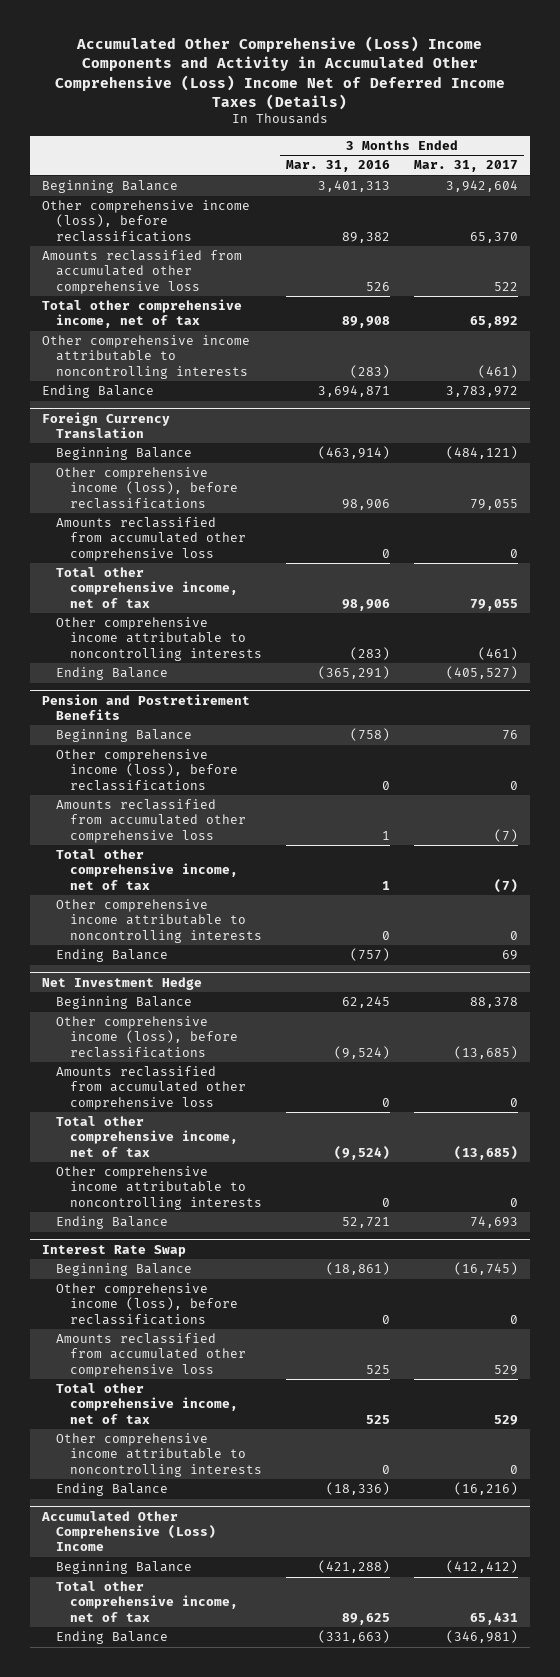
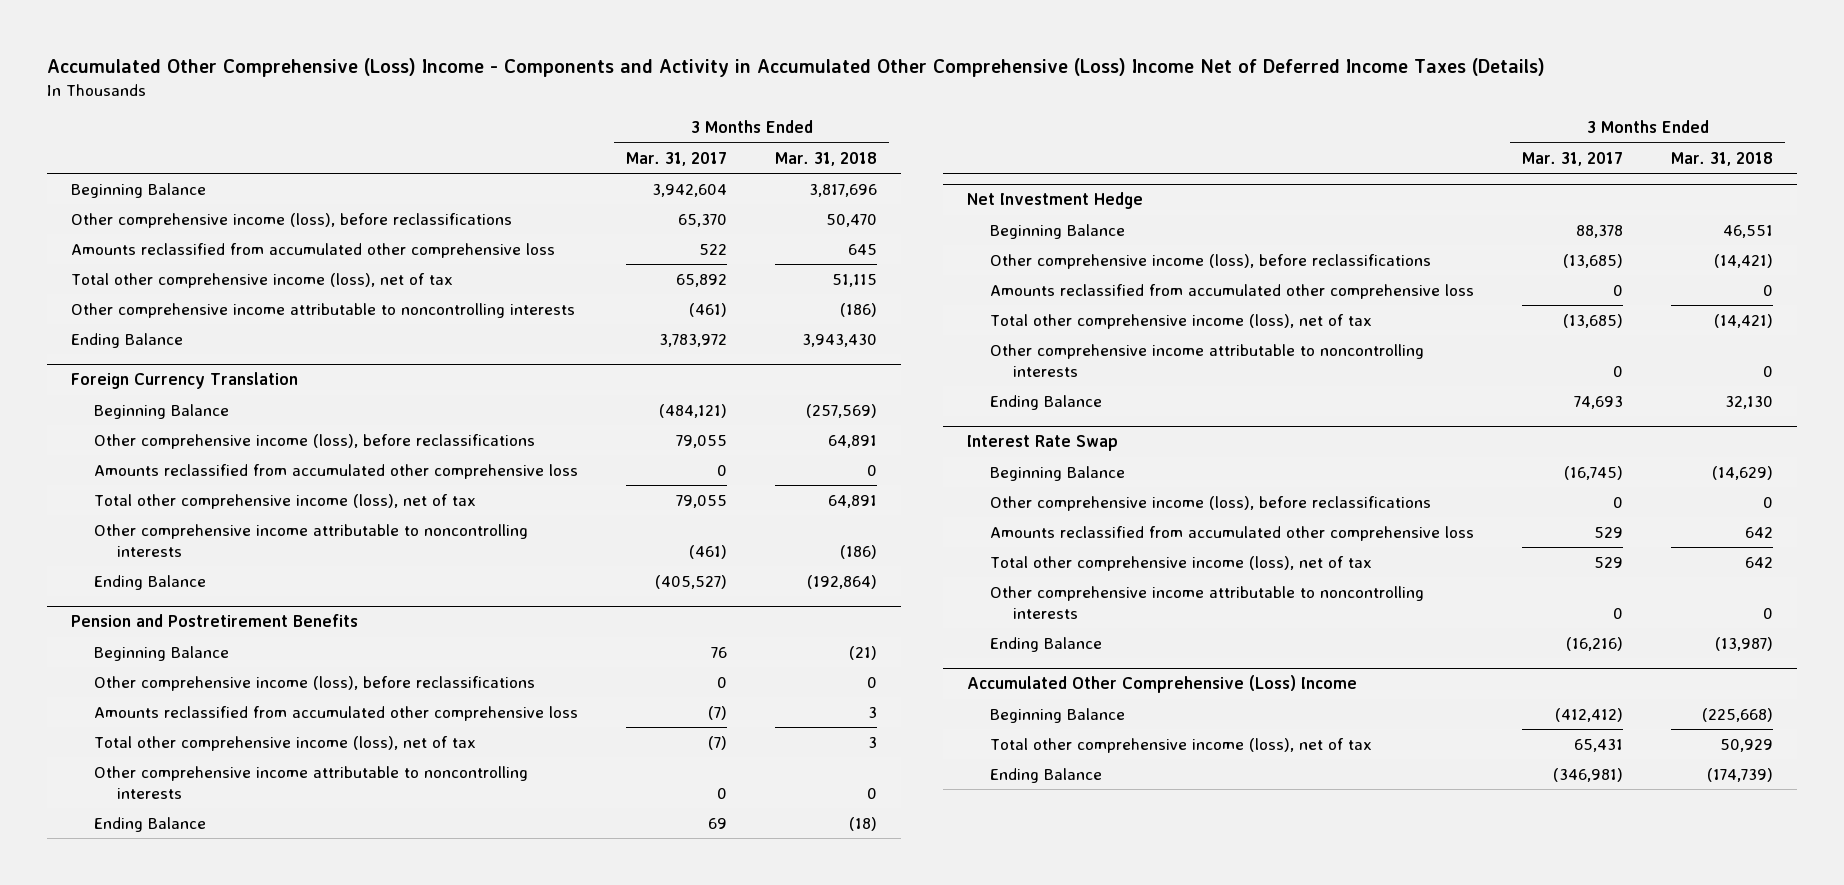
[55,36,506,110] Accumulated Other Comprehensive (Loss) Income Components and Activity in Accumulated Other Comprehensive (Loss) Income Net of Deferred Income Taxes (Details) -> [46,58,1545,78] Accumulated Other Comprehensive (Loss) Income - Components and Activity in Accumulated Other Comprehensive (Loss) Income Net of Deferred Income Taxes (Details)
[285,160,390,173] Mar. 31, 2016 -> none
none -> [774,151,877,166] Mar. 31, 2018
[42,299,243,329] Total other comprehensive income, net of tax -> [70,272,453,288] Total other comprehensive income (loss), net of tax
[56,567,238,608] Total other comprehensive income, net of tax -> [94,493,477,509] Total other comprehensive income (loss), net of tax
[56,849,238,890] Total other comprehensive income, net of tax -> [94,735,477,751] Total other comprehensive income (loss), net of tax
[56,1116,238,1157] Total other comprehensive income, net of tax -> [990,313,1373,329] Total other comprehensive income (loss), net of tax
[56,1383,238,1424] Total other comprehensive income, net of tax -> [990,555,1373,571] Total other comprehensive income (loss), net of tax
[56,1581,238,1622] Total other comprehensive income, net of tax -> [990,737,1373,753] Total other comprehensive income (loss), net of tax

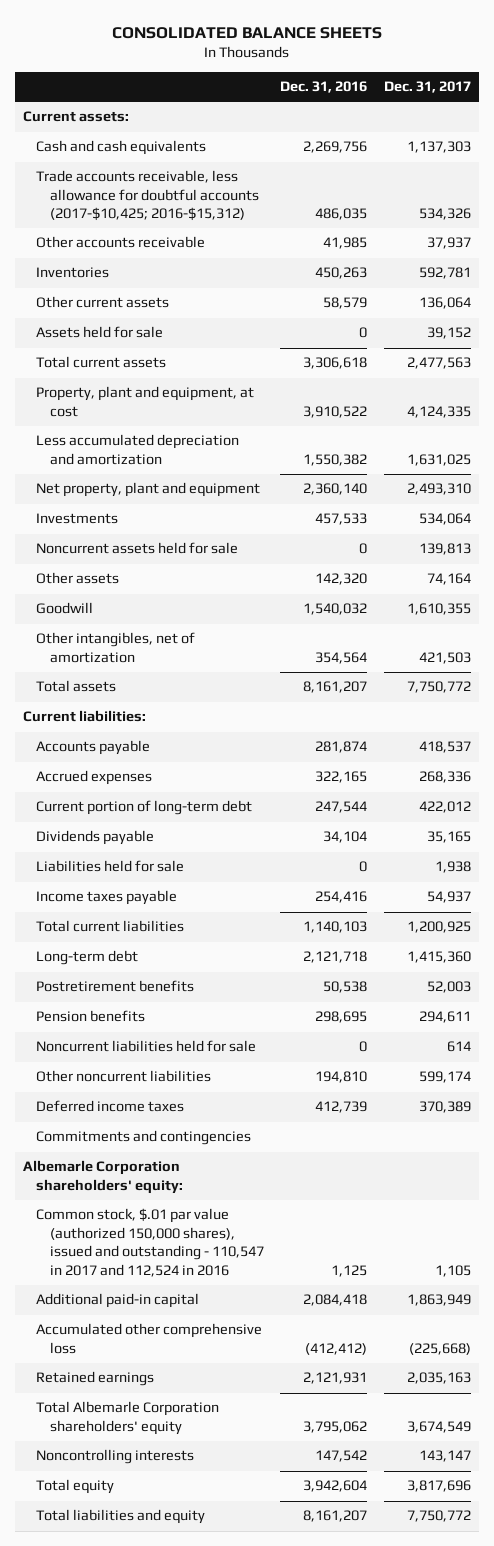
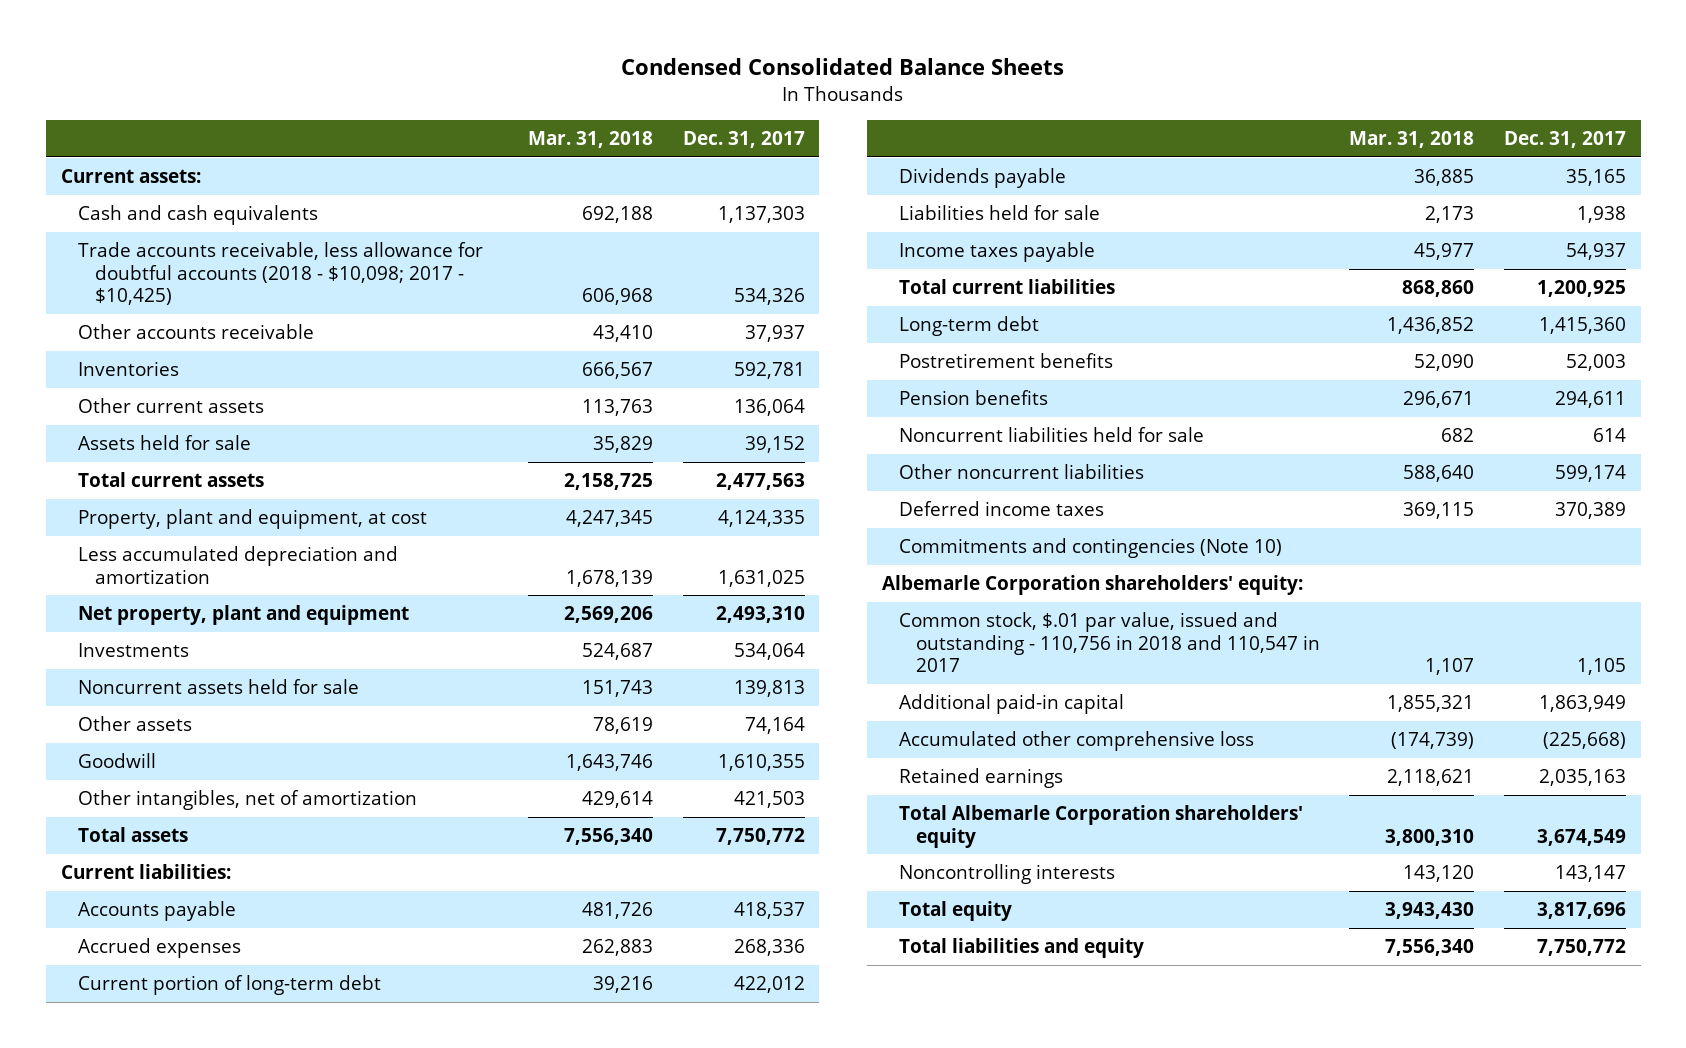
[112,26,383,39] CONSOLIDATED BALANCE SHEETS -> [621,58,1065,76] Condensed Consolidated Balance Sheets
[280,81,368,94] Dec. 31, 2016 -> none
none -> [528,130,654,148] Mar. 31, 2018
[36,170,259,222] Trade accounts receivable, less allowance for doubtful accounts (2017-$10,425; 2016-$15,312) -> [77,242,483,306] Trade accounts receivable, less allowance for doubtful accounts (2018 - $10,098; 2017 - $10,425)
[36,1130,252,1146] Commitments and contingencies -> [898,538,1282,559] Commitments and contingencies (Note 10)
[36,1208,264,1277] Common stock, $.01 par value (authorized 150,000 shares), issued and outstanding - 110,547 in 2017 and 112,524 in 2016 -> [898,612,1321,673] Common stock, $.01 par value, issued and outstanding - 110,756 in 2018 and 110,547 in 2017

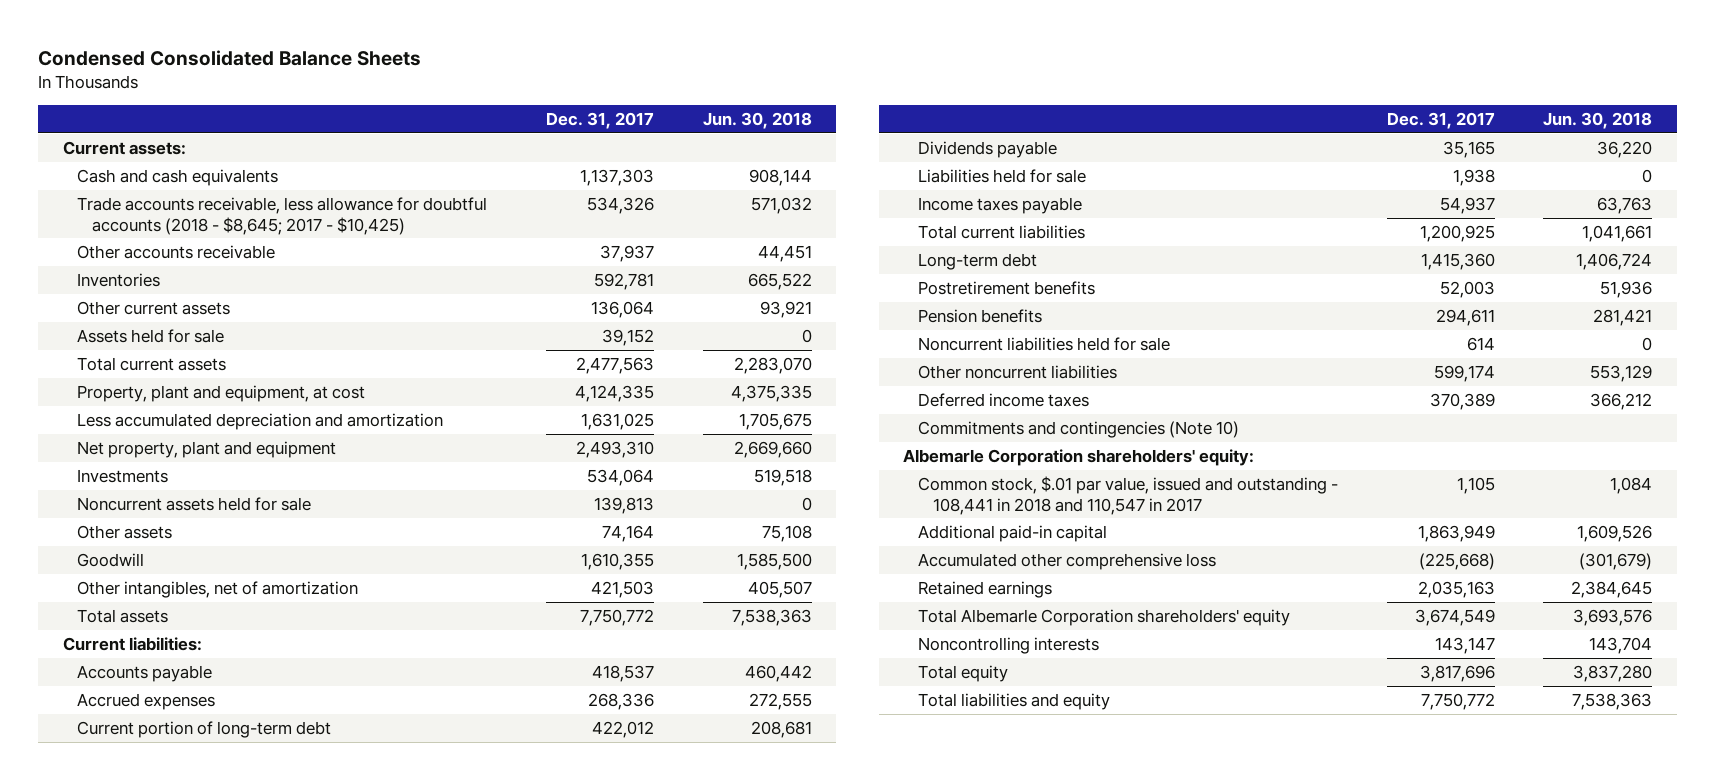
[528,130,654,148] Mar. 31, 2018 -> none
none -> [702,112,812,130] Jun. 30, 2018
[77,242,483,306] Trade accounts receivable, less allowance for doubtful accounts (2018 - $10,098; 2017 - $10,425) -> [77,196,488,235] Trade accounts receivable, less allowance for doubtful accounts (2018 - $8,645; 2017 - $10,425)
[898,612,1321,673] Common stock, $.01 par value, issued and outstanding - 110,756 in 2018 and 110,547 in 2017 -> [918,475,1339,515] Common stock, $.01 par value, issued and outstanding - 108,441 in 2018 and 110,547 in 2017

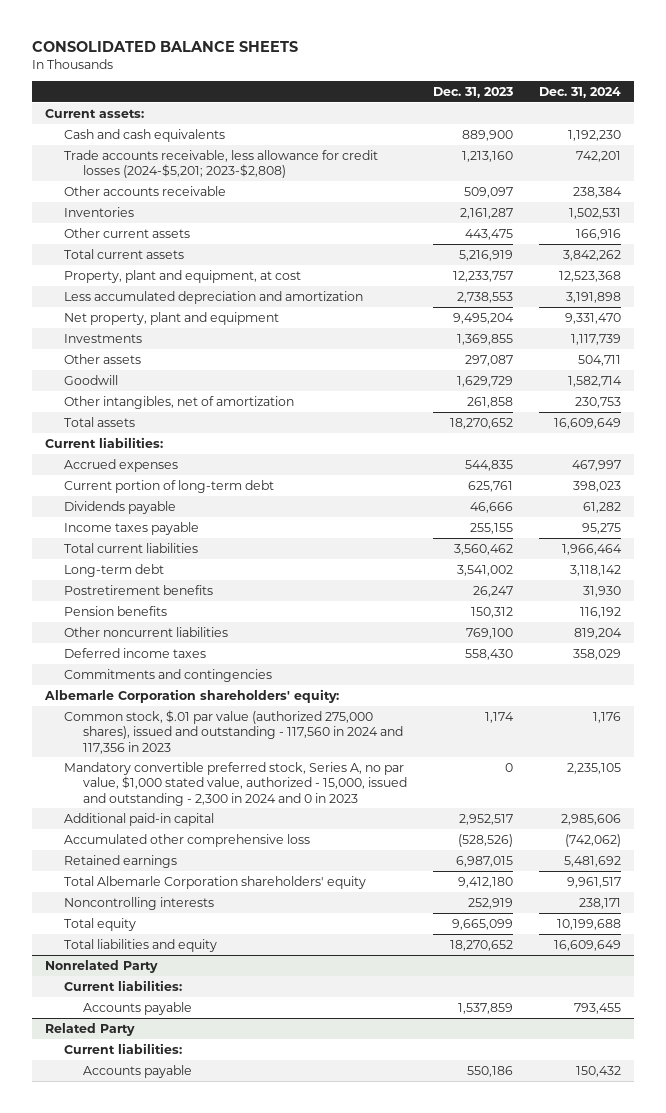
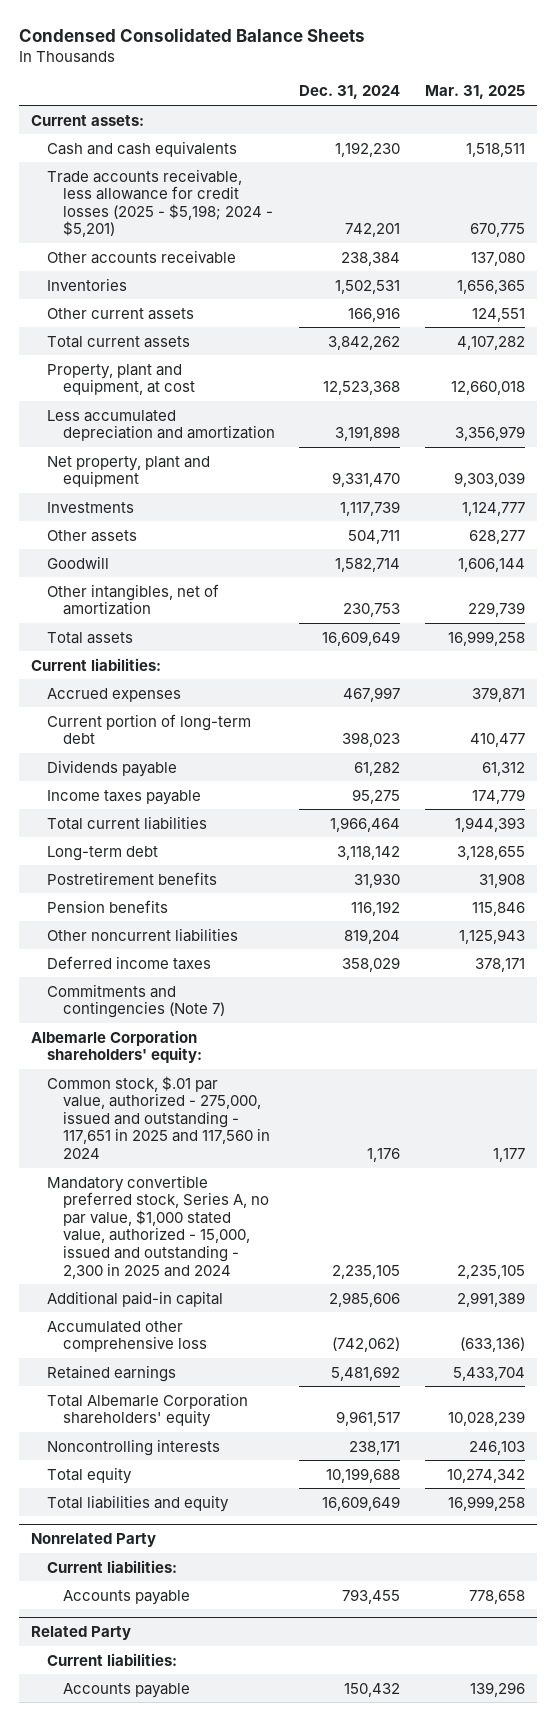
[32,40,299,52] CONSOLIDATED BALANCE SHEETS -> [19,28,366,43] Condensed Consolidated Balance Sheets
[432,86,513,98] Dec. 31, 2023 -> none
none -> [424,85,525,100] Mar. 31, 2025
[64,149,379,179] Trade accounts receivable, less allowance for credit losses (2024-$5,201; 2023-$2,808) -> [47,168,274,238] Trade accounts receivable, less allowance for credit losses (2025 - $5,198; 2024 - $5,201)
[64,668,273,682] Commitments and contingencies -> [47,983,226,1019] Commitments and contingencies (Note 7)
[64,709,403,754] Common stock, $.01 par value (authorized 275,000 shares), issued and outstanding - 117,560 in 2024 and 117,356 in 2023 -> [47,1075,271,1159] Common stock, $.01 par value, authorized - 275,000, issued and outstanding - 117,651 in 2025 and 117,560 in 2024
[64,761,407,806] Mandatory convertible preferred stock, Series A, no par value, $1,000 stated value, authorized - 15,000, issued and outstanding - 2,300 in 2024 and 0 in 2023 -> [47,1174,270,1279] Mandatory convertible preferred stock, Series A, no par value, $1,000 stated value, authorized - 15,000, issued and outstanding - 2,300 in 2025 and 2024

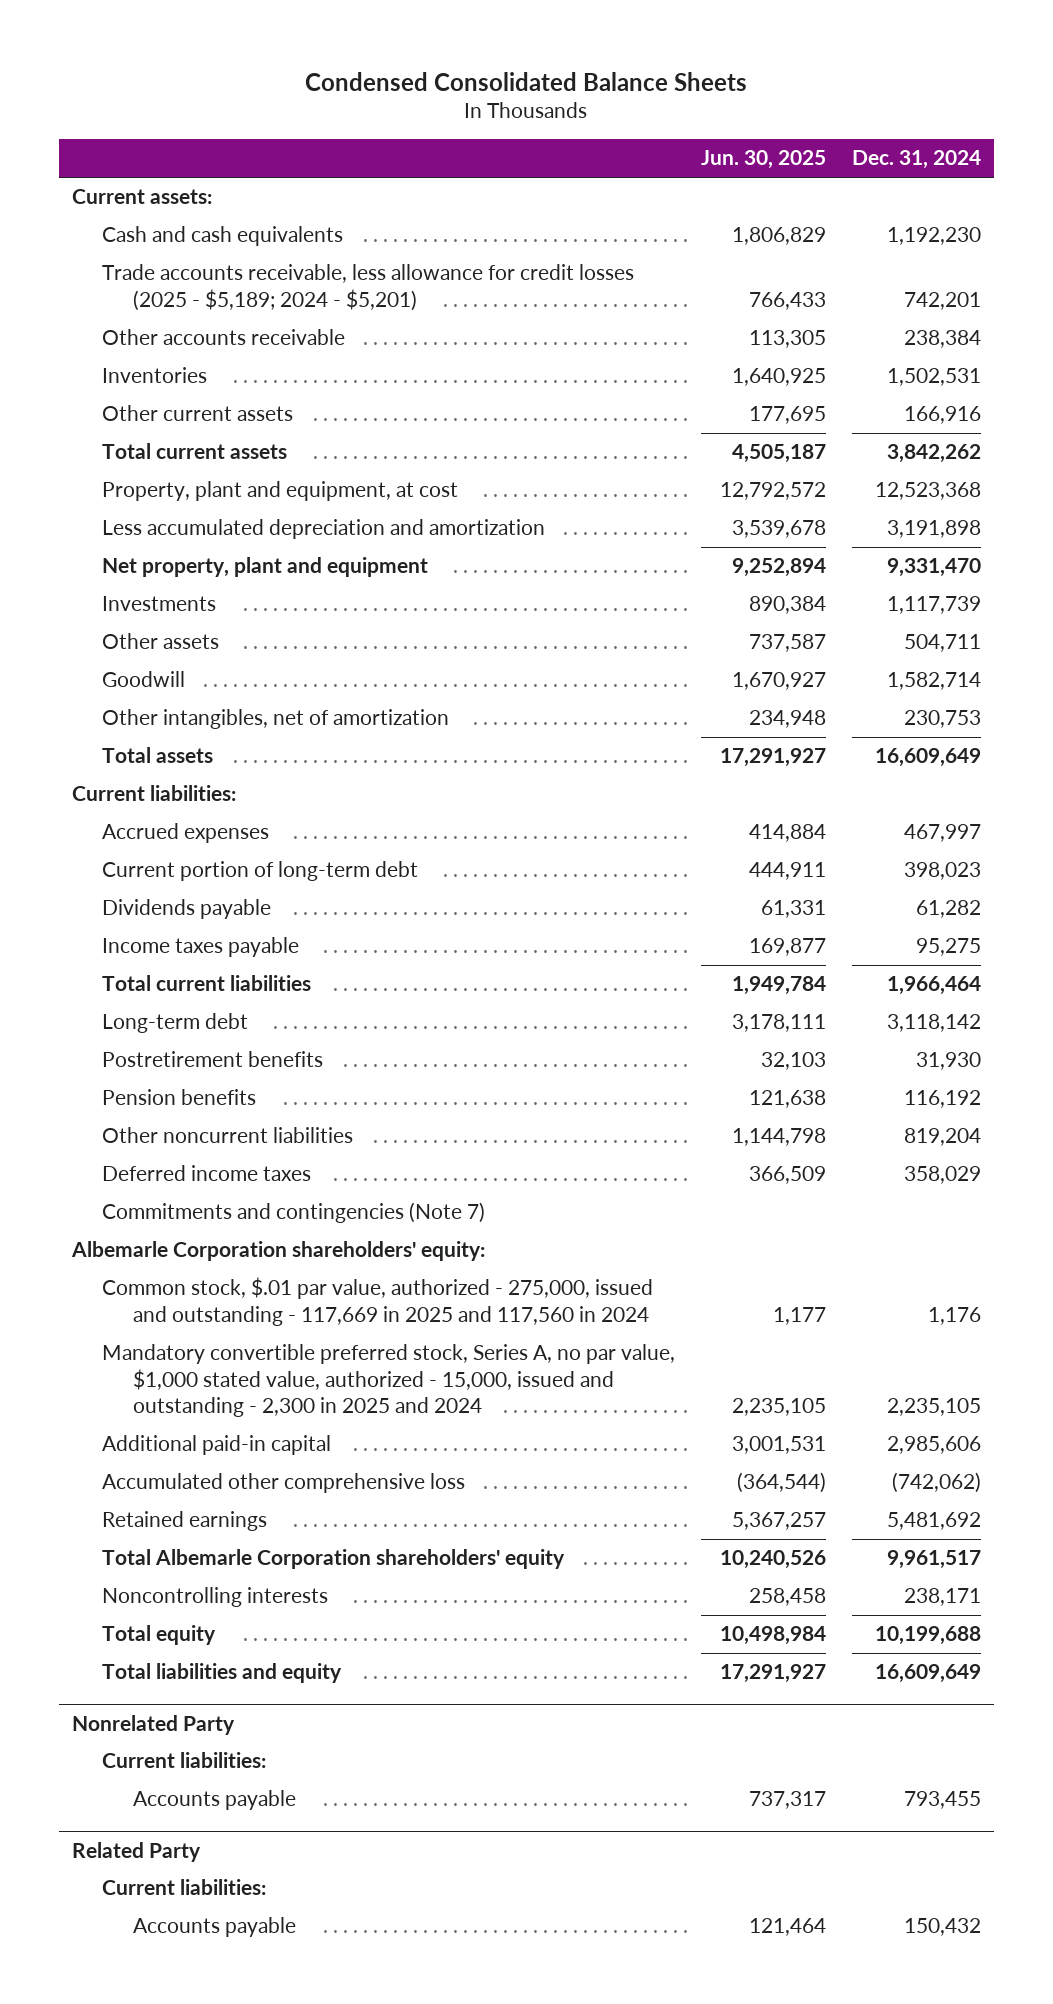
[424,85,525,100] Mar. 31, 2025 -> none
none -> [701,150,827,170] Jun. 30, 2025
[47,168,274,238] Trade accounts receivable, less allowance for credit losses (2025 - $5,198; 2024 - $5,201) -> [102,264,635,311] Trade accounts receivable, less allowance for credit losses (2025 - $5,189; 2024 - $5,201)
[47,1075,271,1159] Common stock, $.01 par value, authorized - 275,000, issued and outstanding - 117,651 in 2025 and 117,560 in 2024 -> [102,1277,654,1326] Common stock, $.01 par value, authorized - 275,000, issued and outstanding - 117,669 in 2025 and 117,560 in 2024

